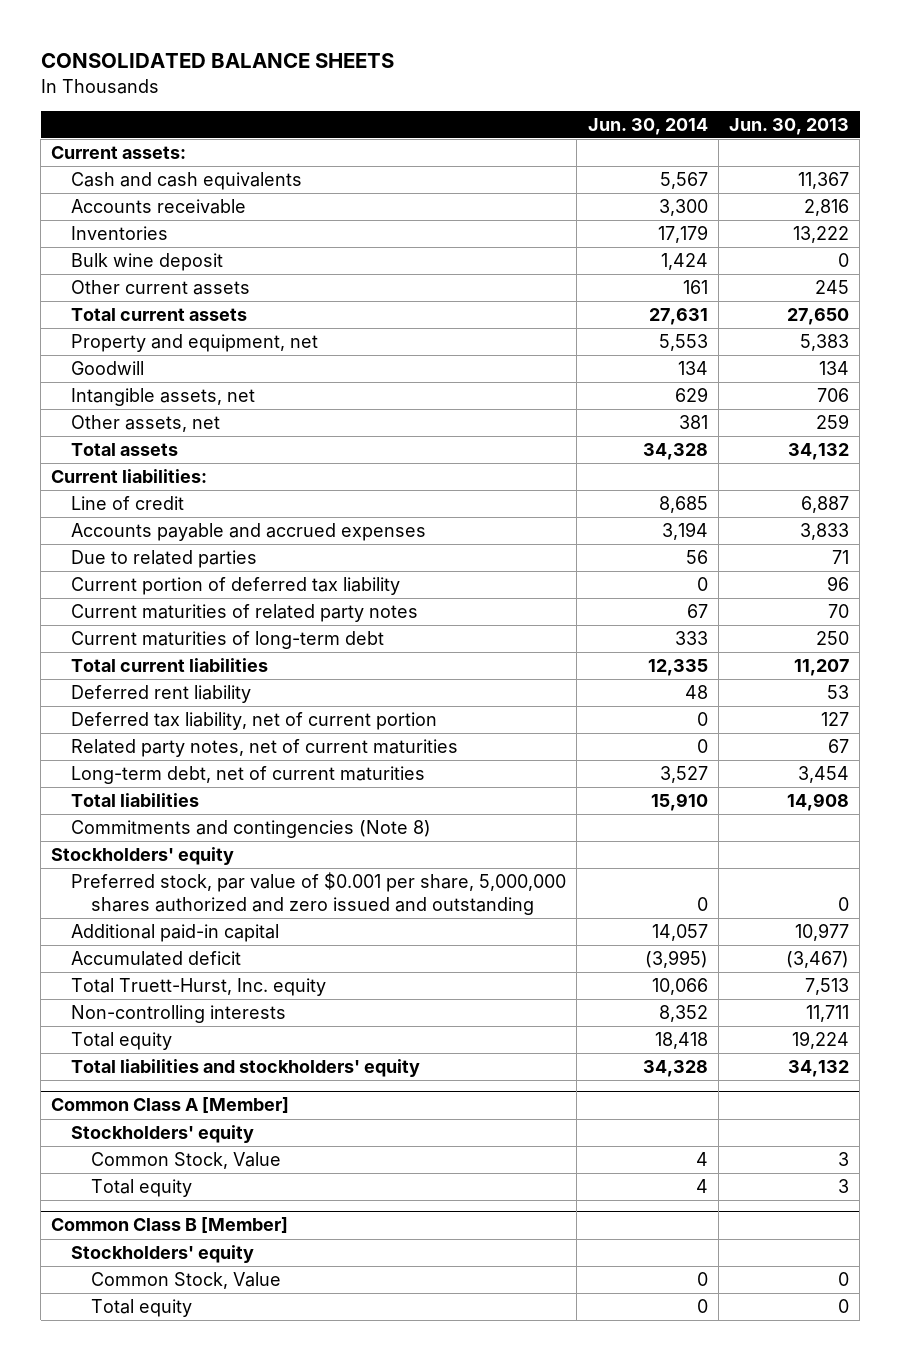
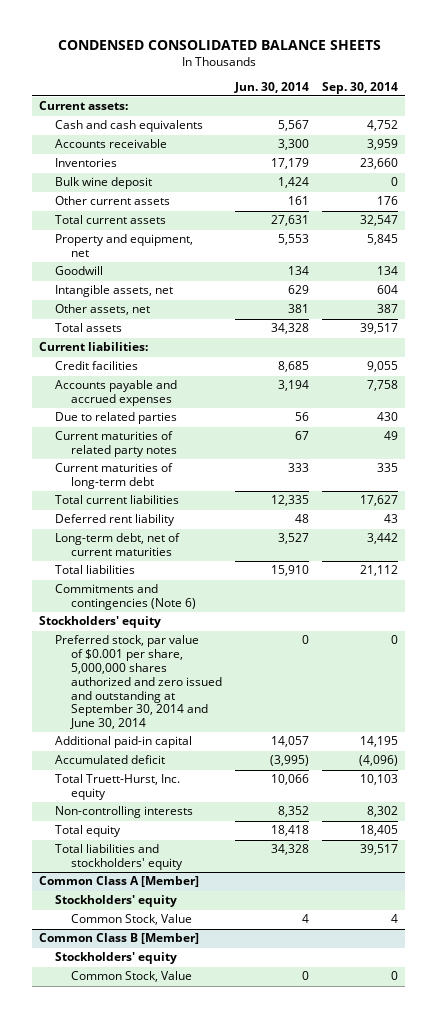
[40,53,394,69] CONSOLIDATED BALANCE SHEETS -> [57,40,381,51] CONDENSED CONSOLIDATED BALANCE SHEETS
[729,117,850,135] Jun. 30, 2013 -> none
none -> [322,81,399,94] Sep. 30, 2014
[71,496,185,511] Line of credit -> [55,361,139,371] Credit facilities
[71,577,401,596] Current portion of deferred tax liability -> none
[71,712,438,731] Deferred tax liability, net of current portion -> none
[71,739,459,758] Related party notes, net of current maturities -> none
[71,820,432,839] Commitments and contingencies (Note 8) -> [55,584,197,611] Commitments and contingencies (Note 6)
[71,872,567,915] Preferred stock, par value of $0.001 per share, 5,000,000 shares authorized and zero issued and outstanding -> [55,635,223,730] Preferred stock, par value of $0.001 per share, 5,000,000 shares authorized and zero issued and outstanding at September 30, 2014 and June 30, 2014
[91,1179,193,1198] Total equity -> none
[91,1299,193,1318] Total equity -> none

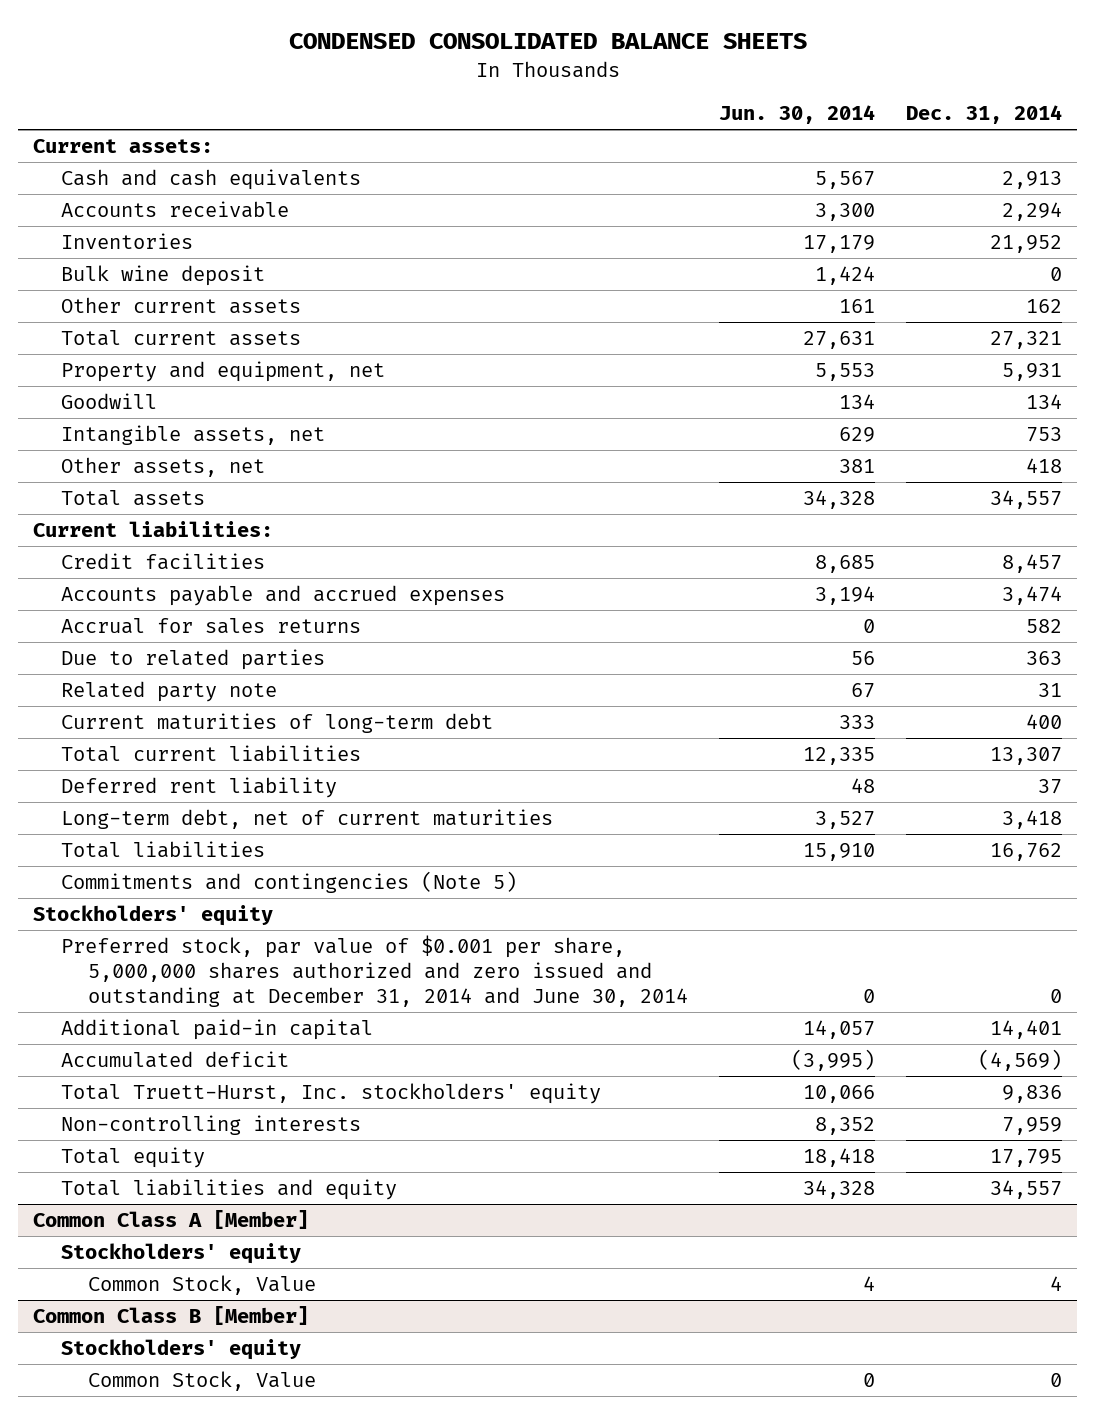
[322,81,399,94] Sep. 30, 2014 -> none
none -> [905,105,1062,125] Dec. 31, 2014
none -> [60,618,361,635] Accrual for sales returns
[55,431,178,458] Current maturities of related party notes -> [60,681,277,703] Related party note
[55,584,197,611] Commitments and contingencies (Note 6) -> [60,871,517,894] Commitments and contingencies (Note 5)
[55,635,223,730] Preferred stock, par value of $0.001 per share, 5,000,000 shares authorized and zero issued and outstanding at September 30, 2014 and June 30, 2014 -> [60,935,688,1007] Preferred stock, par value of $0.001 per share, 5,000,000 shares authorized and zero issued and outstanding at December 31, 2014 and June 30, 2014
[55,774,181,801] Total Truett-Hurst, Inc. equity -> [60,1083,601,1105] Total Truett-Hurst, Inc. stockholders' equity
[55,844,184,871] Total liabilities and stockholders' equity -> [60,1179,397,1201] Total liabilities and equity

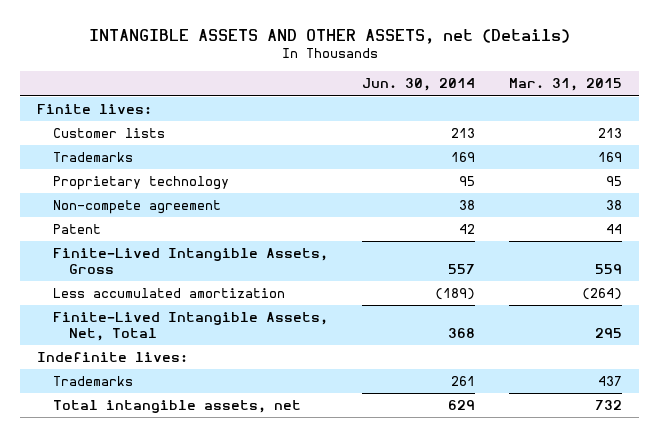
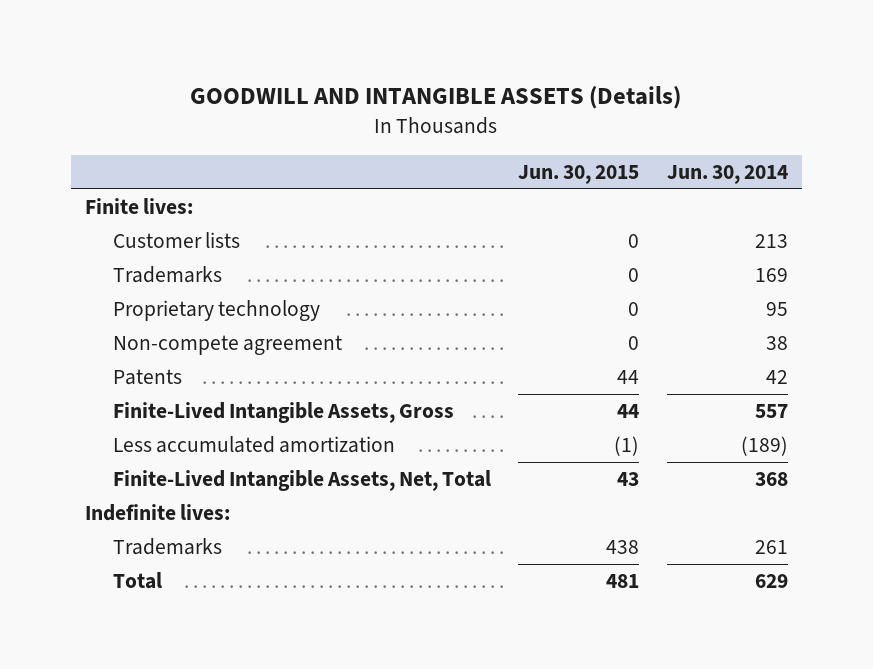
[88,28,570,44] INTANGIBLE ASSETS AND OTHER ASSETS, net (Details) -> [190,86,682,110] GOODWILL AND INTANGIBLE ASSETS (Details)
[509,78,623,92] Mar. 31, 2015 -> none
none -> [518,164,640,184] Jun. 30, 2015
[53,223,102,234] Patent -> [112,369,182,386] Patents
[53,399,302,413] Total intangible assets, net -> [112,572,162,590] Total

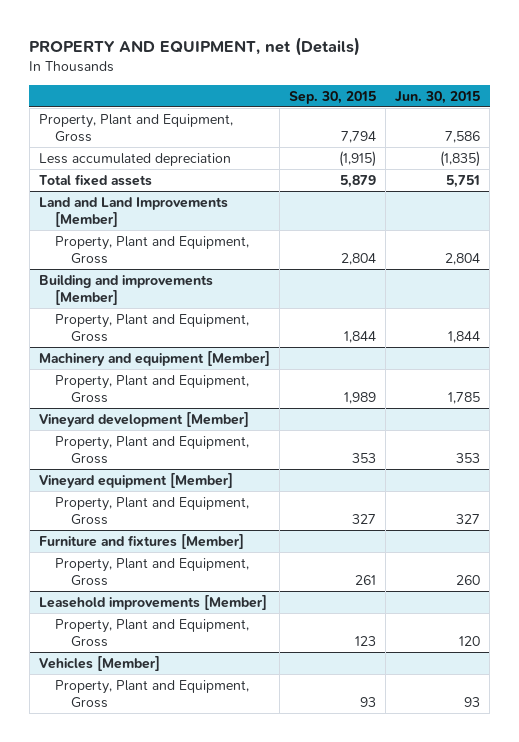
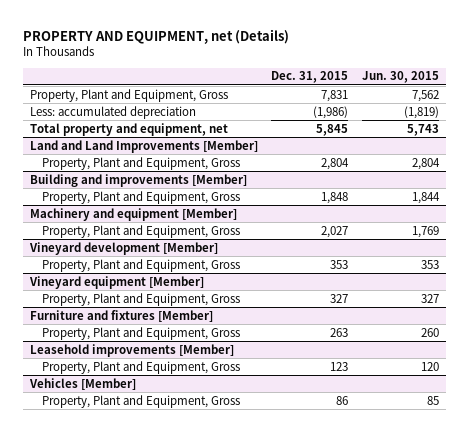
[289,90,377,104] Sep. 30, 2015 -> none
none -> [271,71,349,84] Dec. 31, 2015
[38,173,152,186] Total fixed assets -> none
[445,130,481,143] 7,586 -> [411,89,439,102] 7,562
[38,152,231,166] Less accumulated depreciation -> [29,105,196,119] Less: accumulated depreciation
[440,150,481,167] (1,835) -> [403,105,439,119] (1,819)
none -> [29,122,228,136] Total property and equipment, net
[448,391,481,404] 1,785 -> [411,225,439,238] 1,769
[464,696,481,707] 93 -> [426,395,439,405] 85

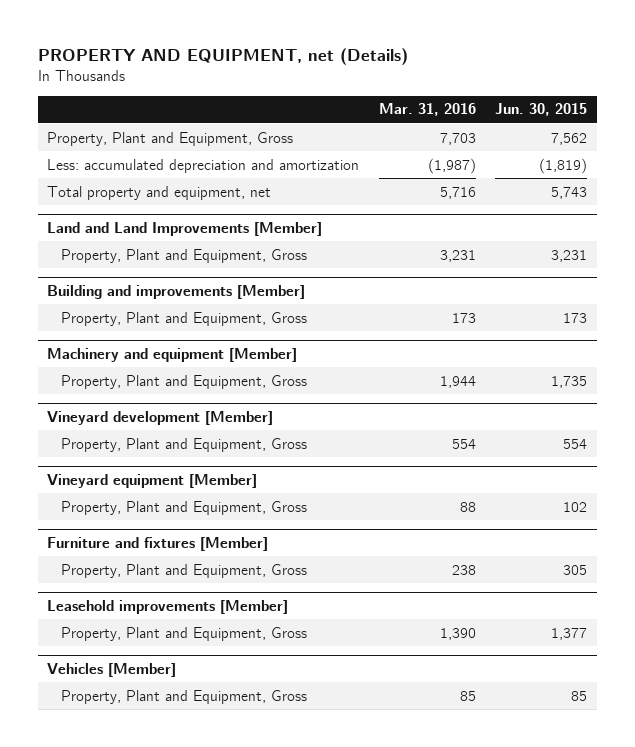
[271,71,349,84] Dec. 31, 2015 -> none
none -> [378,103,476,117] Mar. 31, 2016
[29,105,196,119] Less: accumulated depreciation -> [47,158,360,173] Less: accumulated depreciation and amortization
[411,157,440,170] 2,804 -> [551,249,588,262] 3,231
[411,191,440,204] 1,844 -> [563,312,588,323] 173
[411,225,439,238] 1,769 -> [551,375,588,388] 1,735
[420,259,439,269] 353 -> [563,438,588,449] 554
[420,293,439,303] 327 -> [563,501,588,512] 102
[420,327,439,337] 260 -> [563,564,588,575] 305
[420,361,439,371] 120 -> [551,627,588,640] 1,377

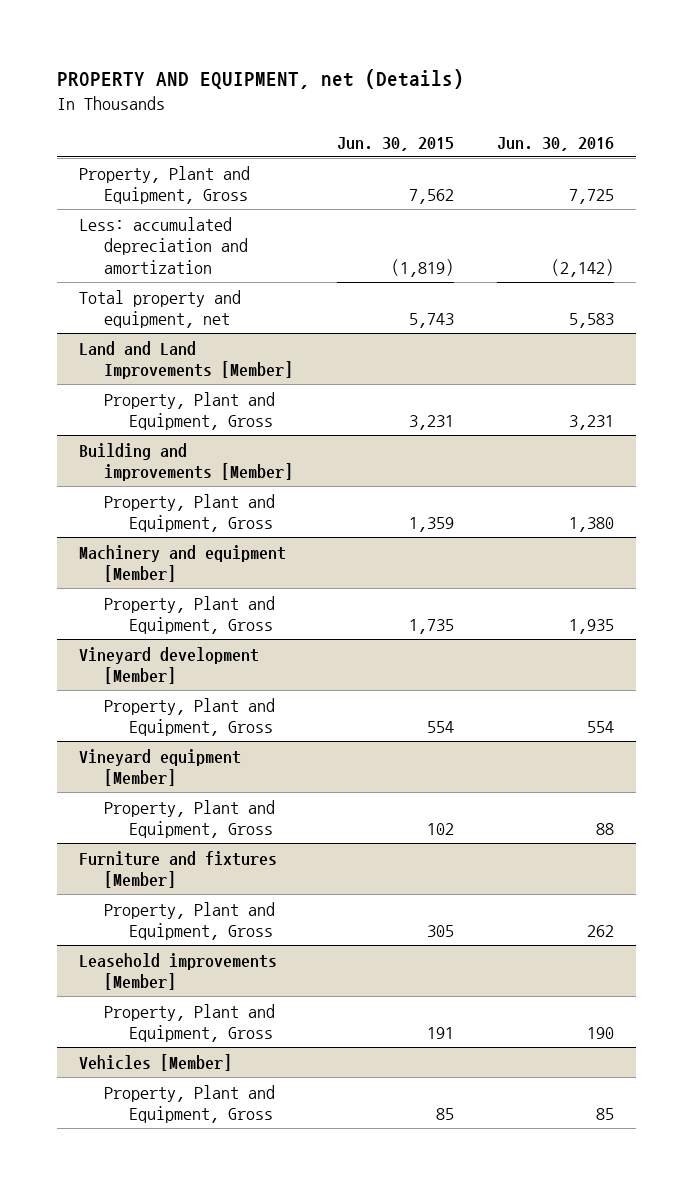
[378,103,476,117] Mar. 31, 2016 -> none
none -> [497,136,615,151] Jun. 30, 2016
[563,312,588,323] 173 -> [408,517,454,533] 1,359
[551,627,588,640] 1,377 -> [426,1027,454,1040] 191

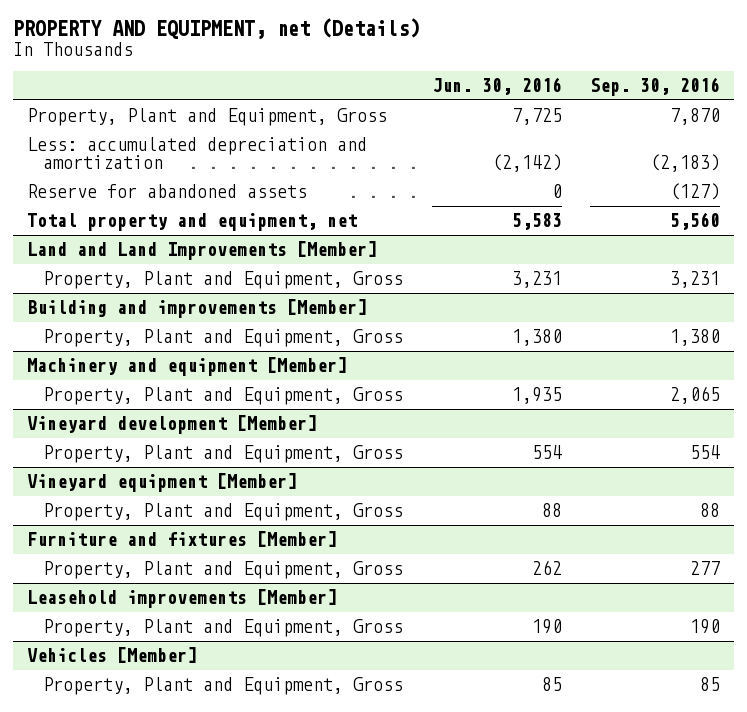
[336,136,454,151] Jun. 30, 2015 -> none
none -> [590,77,721,97] Sep. 30, 2016
none -> [26,184,307,199] Reserve for abandoned assets

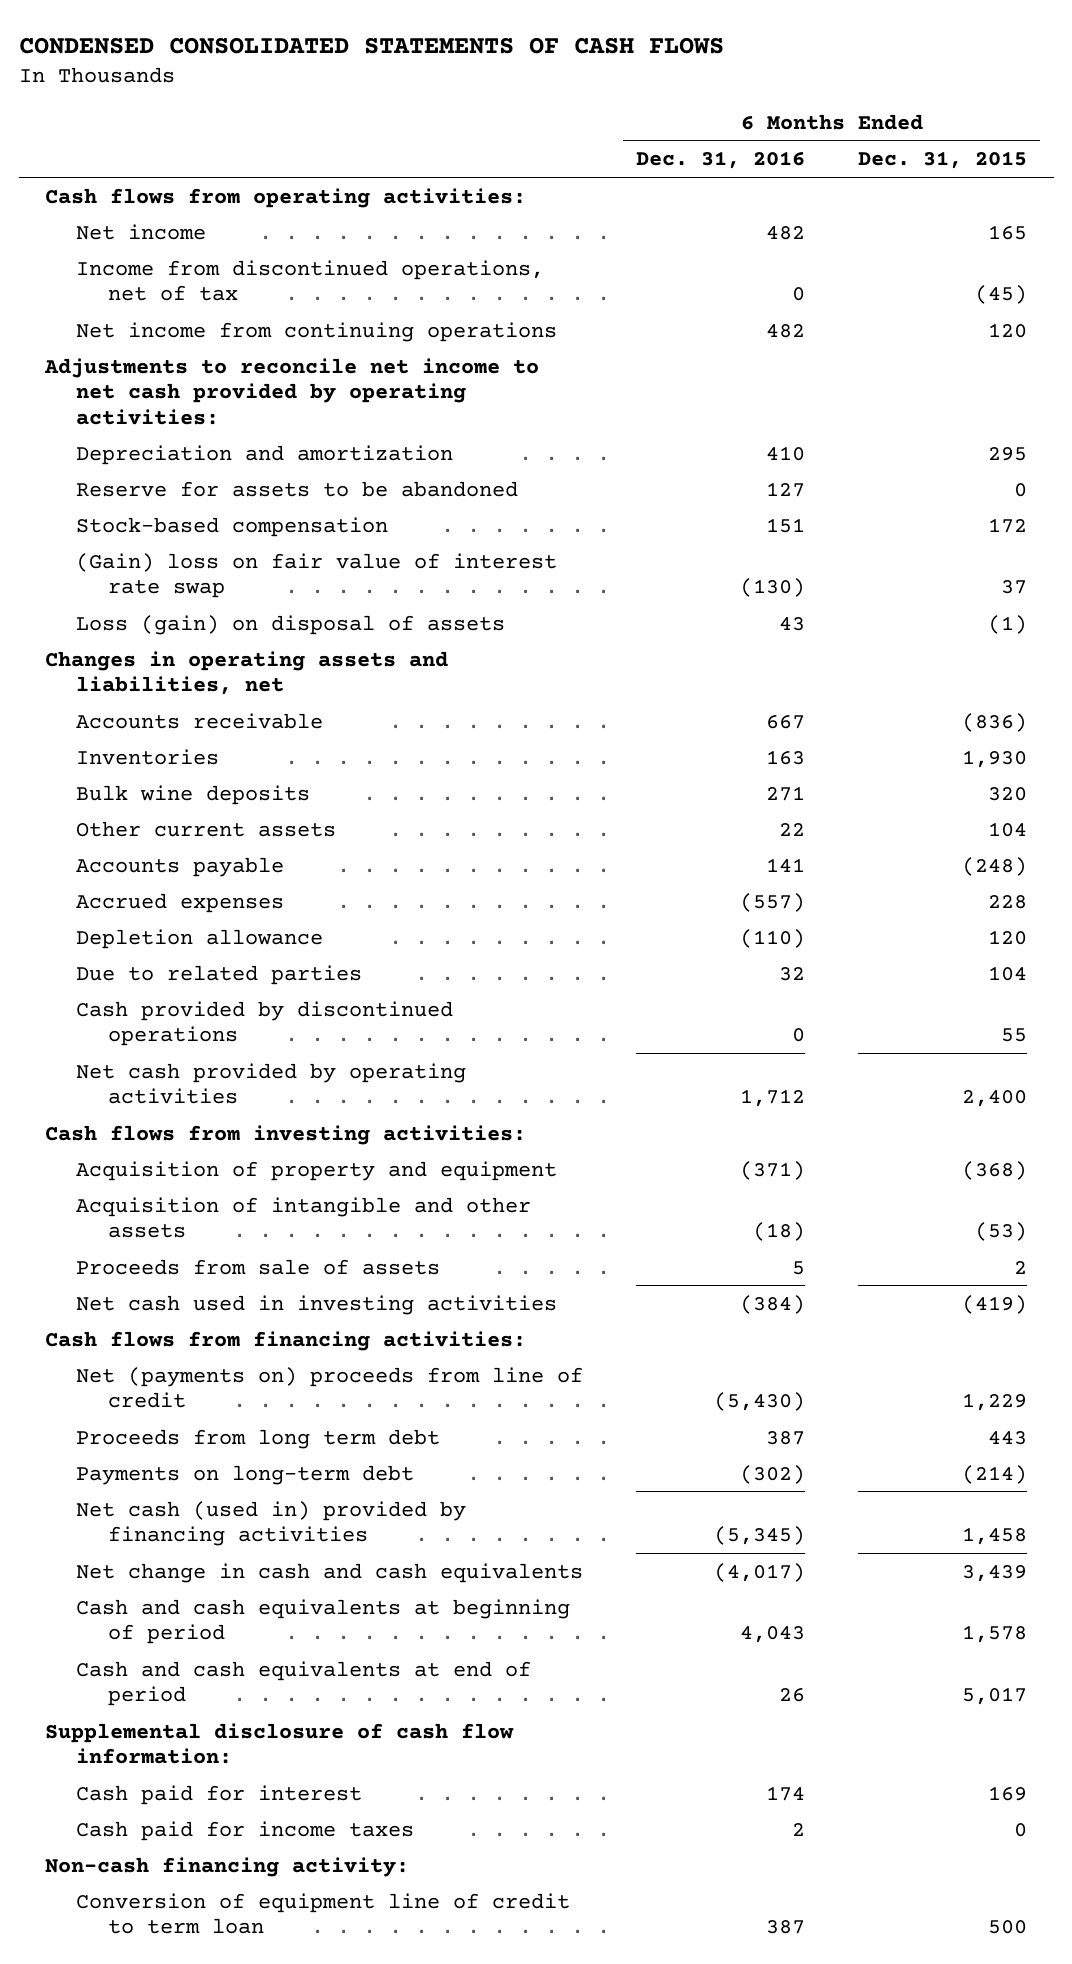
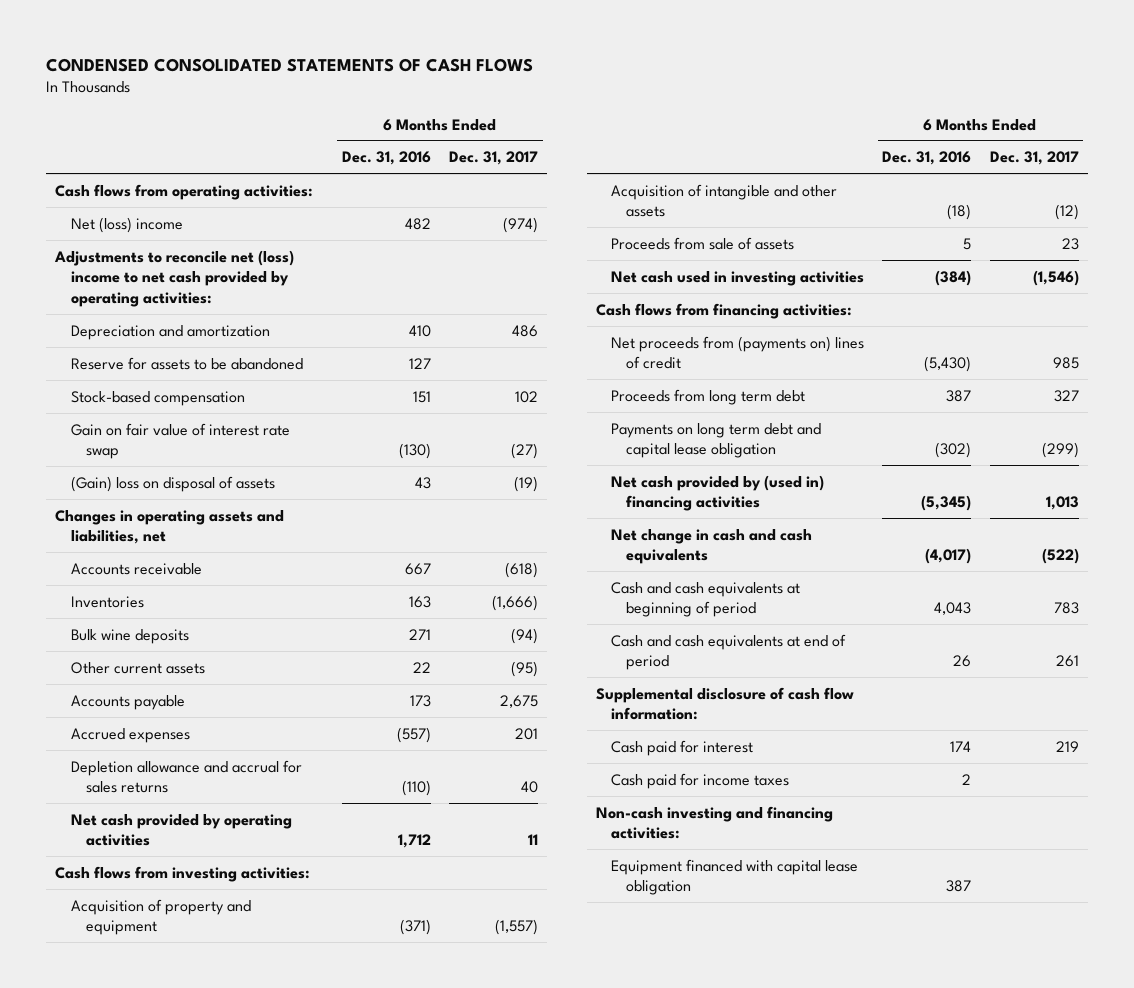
[858,151,1028,170] Dec. 31, 2015 -> none
none -> [449,151,539,166] Dec. 31, 2017
[76,259,545,302] Income from discontinued operations, net of tax -> none
[76,321,558,342] Net income from continuing operations -> none
[76,223,207,240] Net income -> [70,216,183,233] Net (loss) income
[44,357,540,425] Adjustments to reconcile net income to net cash provided by operating activities: -> [54,249,295,307] Adjustments to reconcile net (loss) income to net cash provided by operating activities:
[76,552,558,599] (Gain) loss on fair value of interest rate swap -> [70,422,290,460] Gain on fair value of interest rate swap
[76,614,506,635] Loss (gain) on disposal of assets -> [70,475,275,492] (Gain) loss on disposal of assets
[766,857,806,872] 141 -> [409,694,431,707] 173
[76,928,324,949] Depletion allowance -> none
[76,964,363,985] Due to related parties -> none
[76,1000,454,1047] Cash provided by discontinued operations -> none
none -> [70,759,302,794] Depletion allowance and accrual for sales returns
[76,1366,584,1409] Net (payments on) proceeds from line of credit -> [611,335,865,370] Net proceeds from (payments on) lines of credit
[76,1464,415,1485] Payments on long-term debt -> [611,422,822,459] Payments on long term debt and capital lease obligation
[76,1500,467,1547] Net cash (used in) provided by financing activities -> [611,474,825,512] Net cash provided by (used in) financing activities
[45,1856,410,1877] Non-cash financing activity: -> [595,805,833,840] Non-cash investing and financing activities:
[76,1892,571,1935] Conversion of equipment line of credit to term loan -> [611,858,859,896] Equipment financed with capital lease obligation

